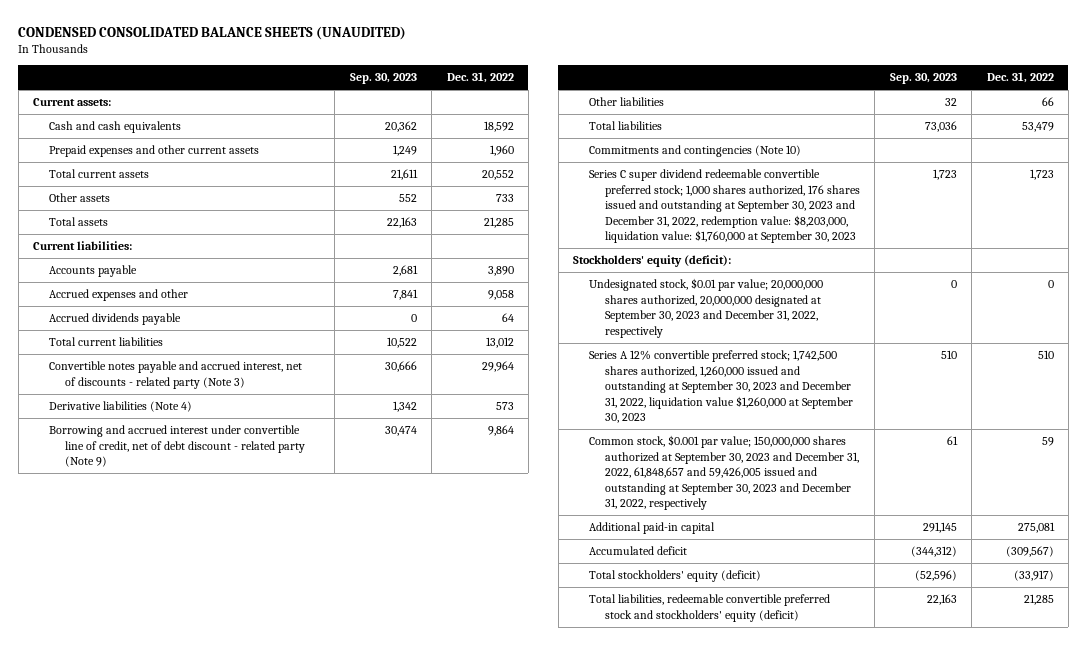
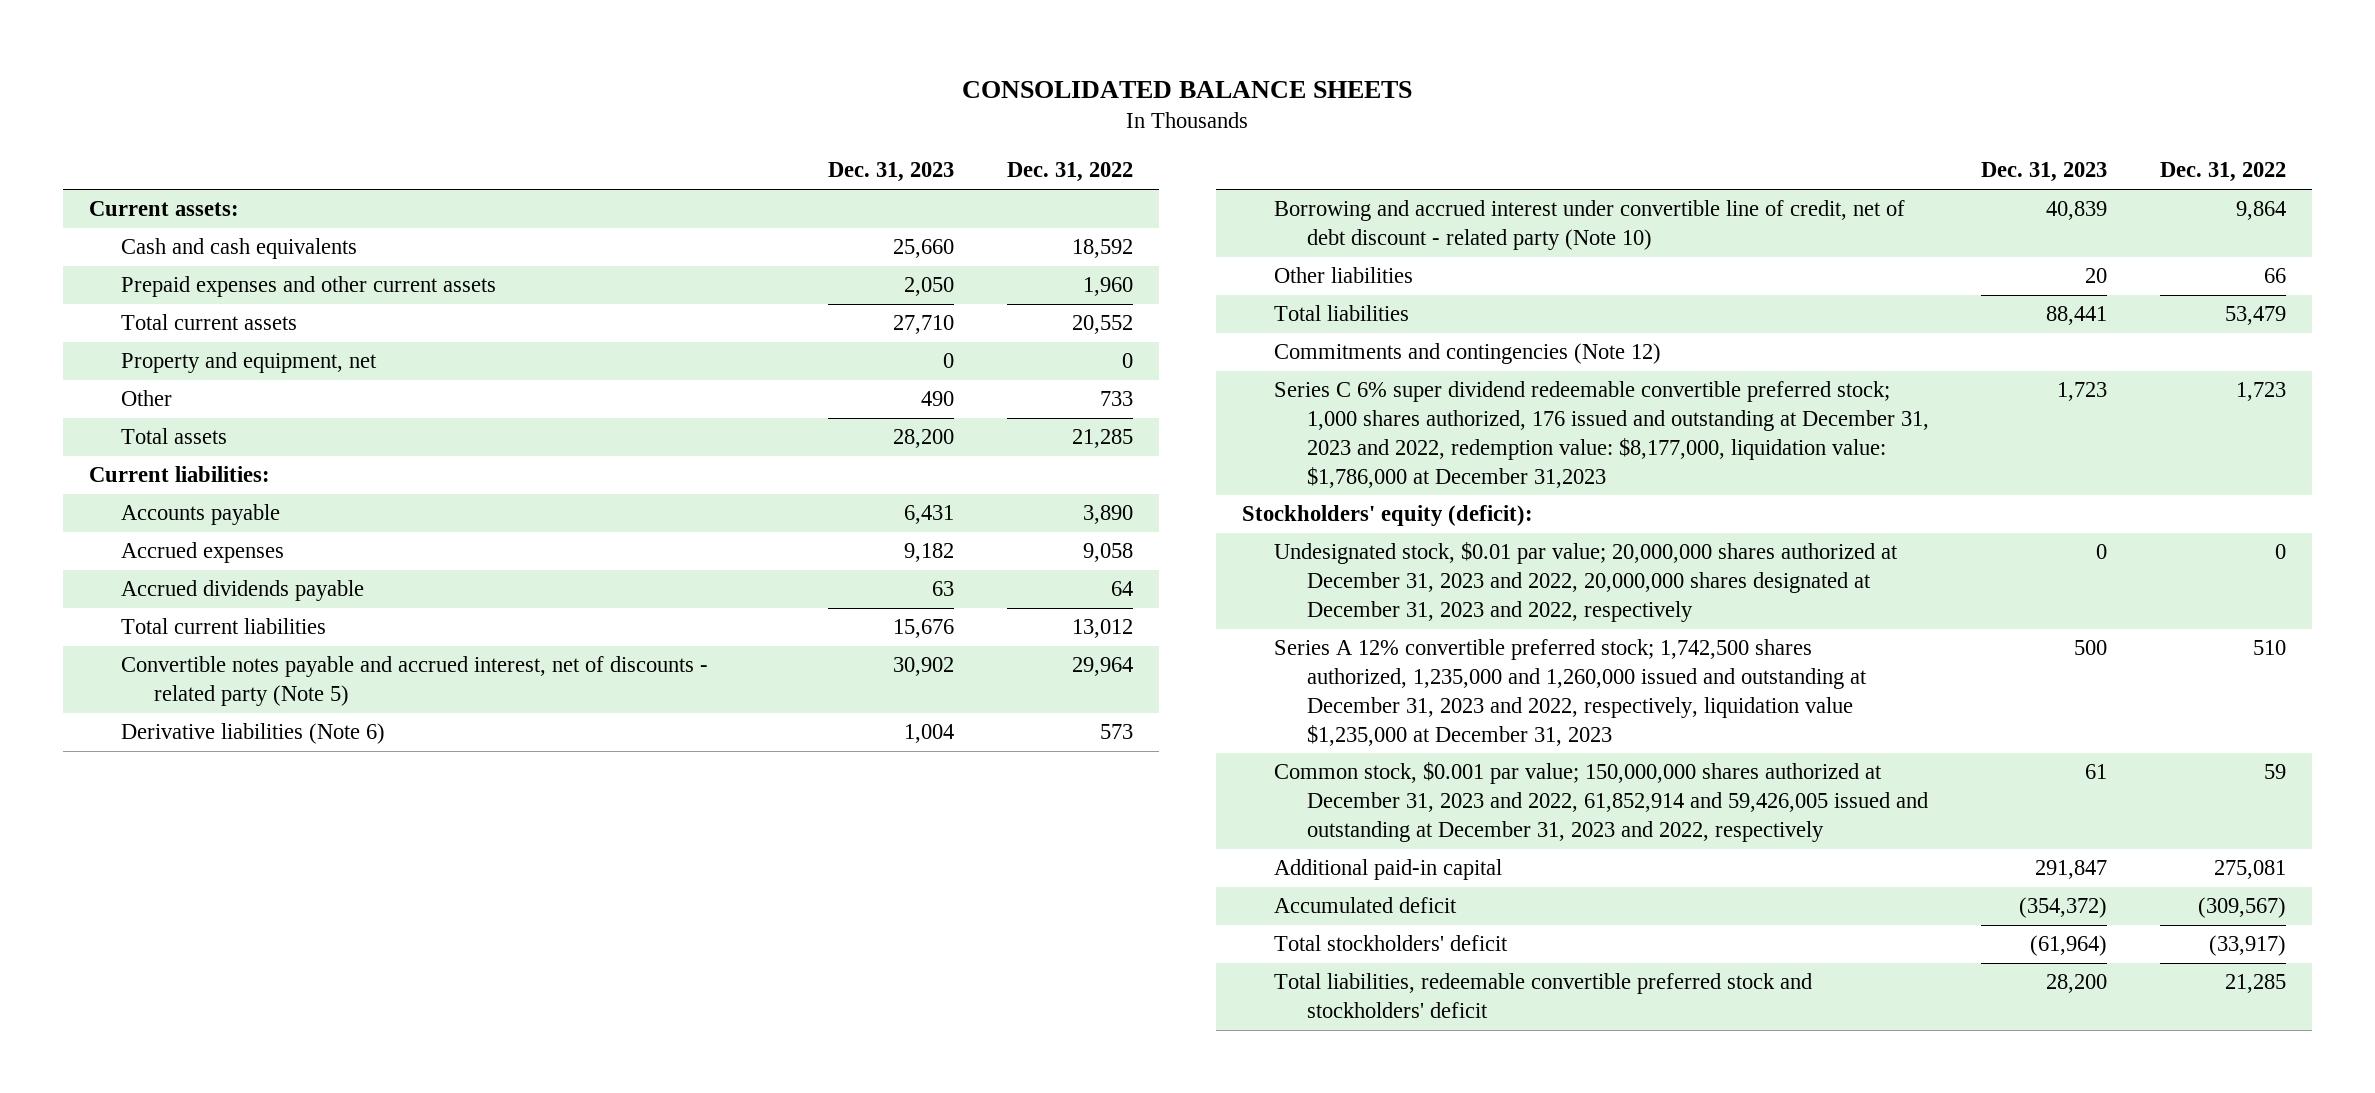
[18,25,407,40] CONDENSED CONSOLIDATED BALANCE SHEETS (UNAUDITED) -> [962,80,1413,98] CONSOLIDATED BALANCE SHEETS
[349,73,417,85] Sep. 30, 2023 -> none
none -> [828,162,955,183] Dec. 31, 2023
none -> [121,352,378,374] Property and equipment, net
[49,193,111,203] Other assets -> [121,390,173,407] Other
[49,289,189,302] Accrued expenses and other -> [121,542,285,564] Accrued expenses
[49,361,303,389] Convertible notes payable and accrued interest, net of discounts - related party (Note 3) -> [121,656,709,707] Convertible notes payable and accrued interest, net of discounts - related party (Note 5)
[49,401,193,413] Derivative liabilities (Note 4) -> [121,723,386,745] Derivative liabilities (Note 6)
[49,425,305,468] Borrowing and accrued interest under convertible line of credit, net of debt discount - related party (Note 9) -> [1274,200,1906,251] Borrowing and accrued interest under convertible line of credit, net of debt discount - related party (Note 10)
[589,145,802,158] Commitments and contingencies (Note 10) -> [1274,343,1662,365] Commitments and contingencies (Note 12)
[589,169,860,244] Series C super dividend redeemable convertible preferred stock; 1,000 shares authorized, 176 shares issued and outstanding at September 30, 2023 and December 31, 2022, redemption value: $8,203,000, liquidation value: $1,760,000 at September 30, 2023 -> [1274,381,1929,488] Series C 6% super dividend redeemable convertible preferred stock; 1,000 shares authorized, 176 issued and outstanding at December 31, 2023 and 2022, redemption value: $8,177,000, liquidation value: $1,786,000 at December 31,2023
[589,278,824,338] Undesignated stock, $0.01 par value; 20,000,000 shares authorized, 20,000,000 designated at September 30, 2023 and December 31, 2022, respectively -> [1274,542,1899,622] Undesignated stock, $0.01 par value; 20,000,000 shares authorized at December 31, 2023 and 2022, 20,000,000 shares designated at December 31, 2023 and 2022, respectively
[589,350,853,424] Series A 12% convertible preferred stock; 1,742,500 shares authorized, 1,260,000 issued and outstanding at September 30, 2023 and December 31, 2022, liquidation value $1,260,000 at September 30, 2023 -> [1274,639,1867,746] Series A 12% convertible preferred stock; 1,742,500 shares authorized, 1,235,000 and 1,260,000 issued and outstanding at December 31, 2023 and 2022, respectively, liquidation value $1,235,000 at December 31, 2023
[589,435,859,511] Common stock, $0.001 par value; 150,000,000 shares authorized at September 30, 2023 and December 31, 2022, 61,848,657 and 59,426,005 issued and outstanding at September 30, 2023 and December 31, 2022, respectively -> [1274,762,1928,842] Common stock, $0.001 par value; 150,000,000 shares authorized at December 31, 2023 and 2022, 61,852,914 and 59,426,005 issued and outstanding at December 31, 2023 and 2022, respectively
[589,570,762,583] Total stockholders' equity (deficit) -> [1274,935,1509,952] Total stockholders' deficit
[589,594,831,622] Total liabilities, redeemable convertible preferred stock and stockholders' equity (deficit) -> [1274,973,1813,1019] Total liabilities, redeemable convertible preferred stock and stockholders' deficit

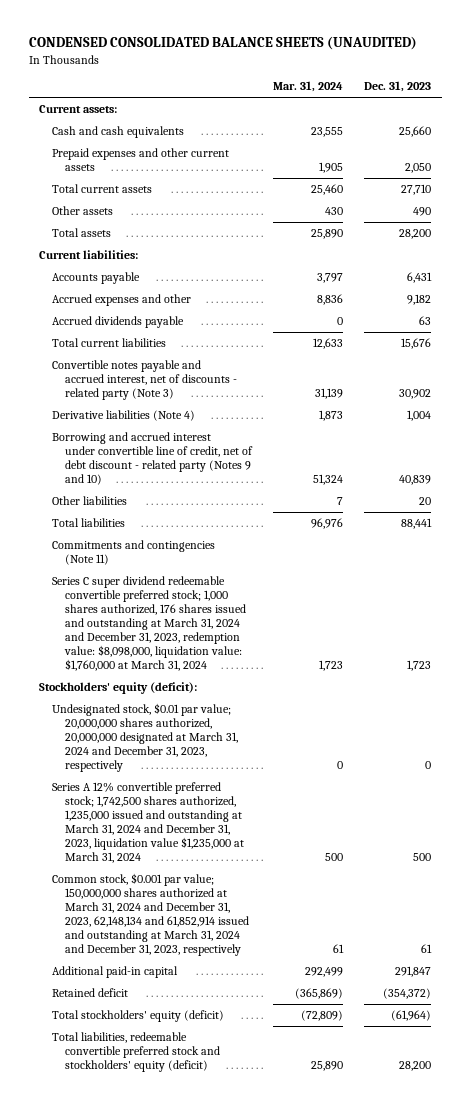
[962,80,1413,98] CONSOLIDATED BALANCE SHEETS -> [28,36,417,51] CONDENSED CONSOLIDATED BALANCE SHEETS (UNAUDITED)
[1006,162,1133,183] Dec. 31, 2022 -> none
none -> [273,81,344,93] Mar. 31, 2024
[121,352,378,374] Property and equipment, net -> none
[121,390,173,407] Other -> [52,205,114,215] Other assets
[121,542,285,564] Accrued expenses -> [52,293,192,306] Accrued expenses and other
[121,656,709,707] Convertible notes payable and accrued interest, net of discounts - related party (Note 5) -> [52,359,238,400] Convertible notes payable and accrued interest, net of discounts - related party (Note 3)
[121,723,386,745] Derivative liabilities (Note 6) -> [52,409,196,421] Derivative liabilities (Note 4)
[1274,200,1906,251] Borrowing and accrued interest under convertible line of credit, net of debt discount - related party (Note 10) -> [52,431,254,485] Borrowing and accrued interest under convertible line of credit, net of debt discount - related party (Notes 9 and 10)
[1274,343,1662,365] Commitments and contingencies (Note 12) -> [52,539,216,565] Commitments and contingencies (Note 11)
[1274,381,1929,488] Series C 6% super dividend redeemable convertible preferred stock; 1,000 shares authorized, 176 issued and outstanding at December 31, 2023 and 2022, redemption value: $8,177,000, liquidation value: $1,786,000 at December 31,2023 -> [52,575,247,672] Series C super dividend redeemable convertible preferred stock; 1,000 shares authorized, 176 shares issued and outstanding at March 31, 2024 and December 31, 2023, redemption value: $8,098,000, liquidation value: $1,760,000 at March 31, 2024
[1274,542,1899,622] Undesignated stock, $0.01 par value; 20,000,000 shares authorized at December 31, 2023 and 2022, 20,000,000 shares designated at December 31, 2023 and 2022, respectively -> [52,702,239,772] Undesignated stock, $0.01 par value; 20,000,000 shares authorized, 20,000,000 designated at March 31, 2024 and December 31, 2023, respectively
[1274,639,1867,746] Series A 12% convertible preferred stock; 1,742,500 shares authorized, 1,235,000 and 1,260,000 issued and outstanding at December 31, 2023 and 2022, respectively, liquidation value $1,235,000 at December 31, 2023 -> [52,781,245,864] Series A 12% convertible preferred stock; 1,742,500 shares authorized, 1,235,000 issued and outstanding at March 31, 2024 and December 31, 2023, liquidation value $1,235,000 at March 31, 2024
[1274,762,1928,842] Common stock, $0.001 par value; 150,000,000 shares authorized at December 31, 2023 and 2022, 61,852,914 and 59,426,005 issued and outstanding at December 31, 2023 and 2022, respectively -> [52,872,250,957] Common stock, $0.001 par value; 150,000,000 shares authorized at March 31, 2024 and December 31, 2023, 62,148,134 and 61,852,914 issued and outstanding at March 31, 2024 and December 31, 2023, respectively
[1274,897,1458,914] Accumulated deficit -> [52,987,129,997] Retained deficit
[1274,935,1509,952] Total stockholders' deficit -> [52,1009,225,1022] Total stockholders' equity (deficit)
[1274,973,1813,1019] Total liabilities, redeemable convertible preferred stock and stockholders' deficit -> [52,1031,221,1072] Total liabilities, redeemable convertible preferred stock and stockholders' equity (deficit)

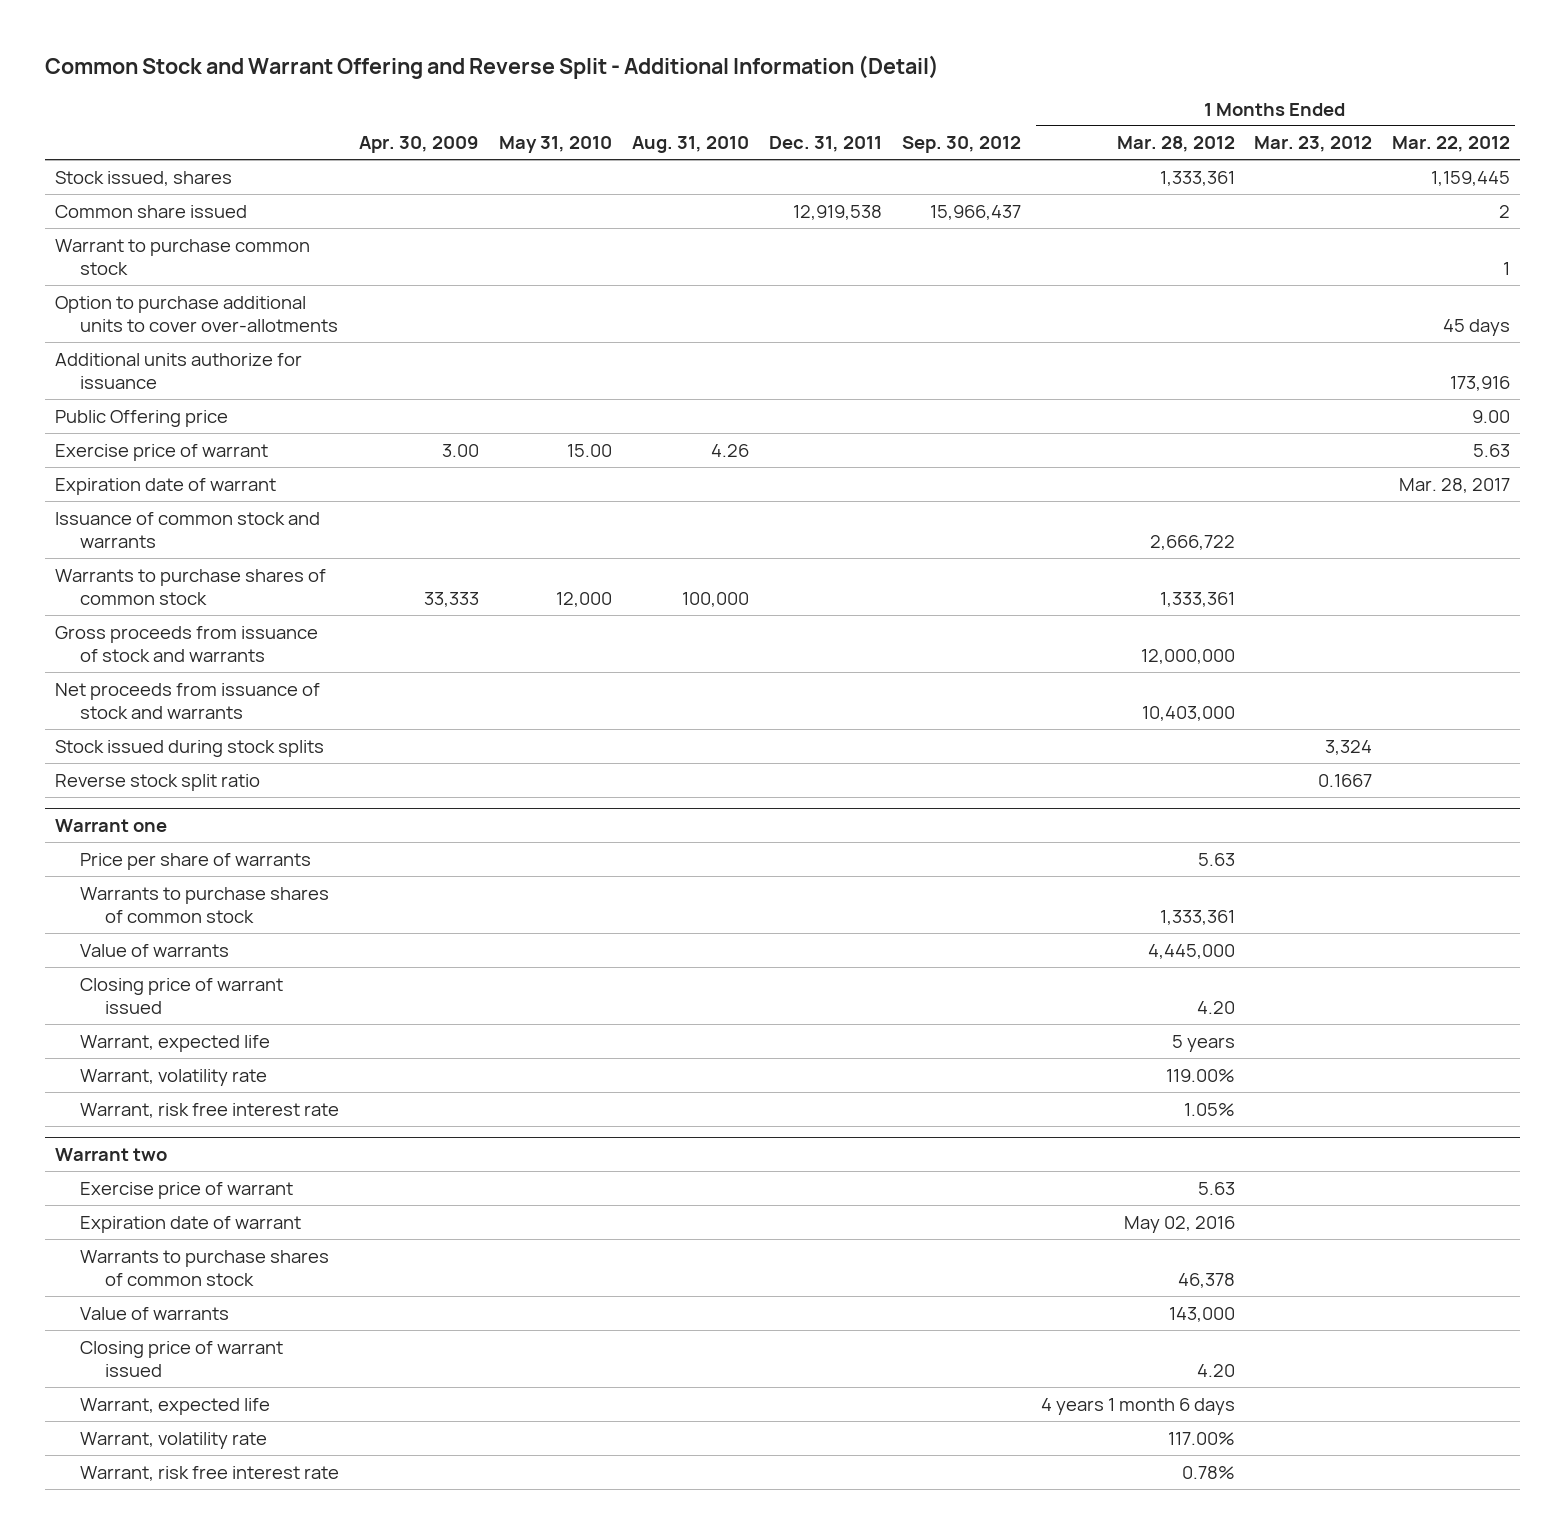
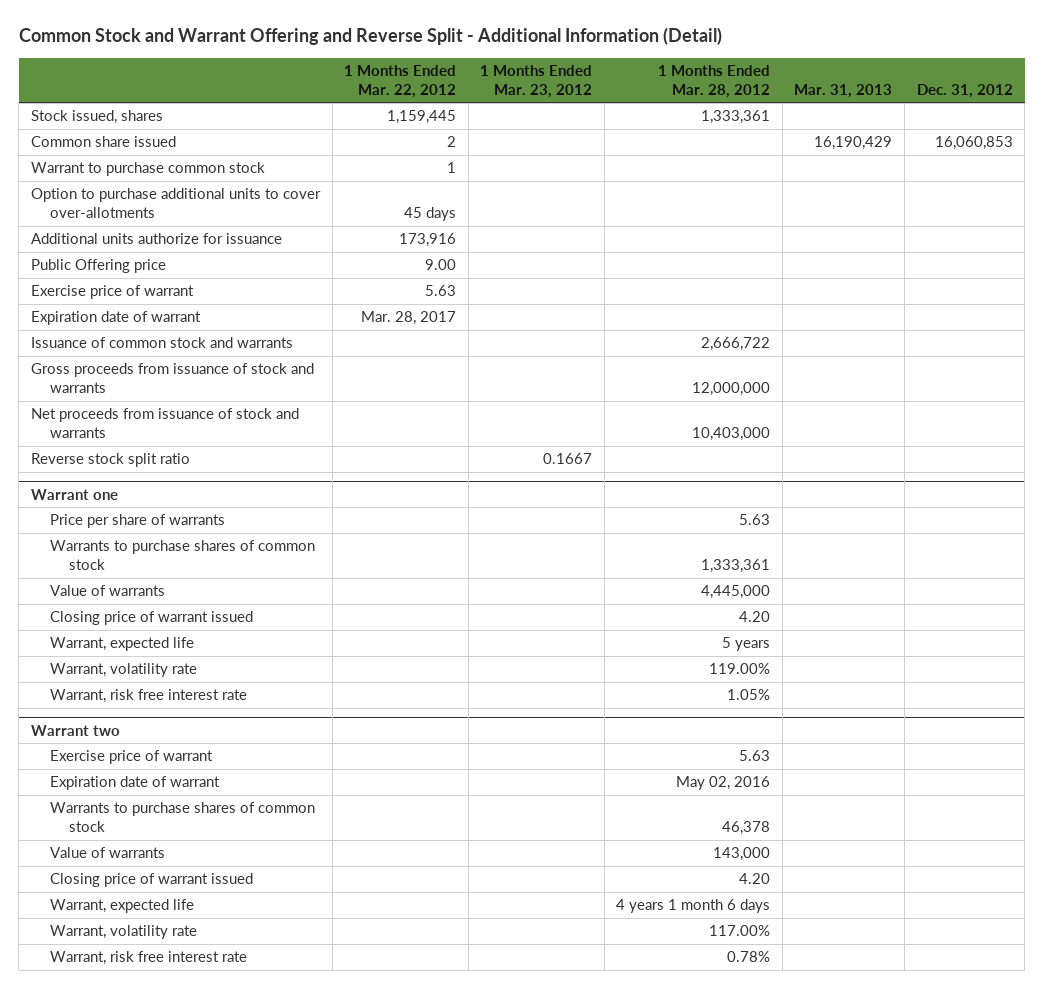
[358,136,479,154] Apr. 30, 2009 -> none
[498,136,612,154] May 31, 2010 -> none
[631,136,749,154] Aug. 31, 2010 -> none
[768,136,882,153] Dec. 31, 2011 -> none
[901,136,1021,154] Sep. 30, 2012 -> none
none -> [794,83,893,98] Mar. 31, 2013
none -> [916,83,1013,98] Dec. 31, 2012
[54,568,326,605] Warrants to purchase shares of common stock -> none
[54,739,324,757] Stock issued during stock splits -> none

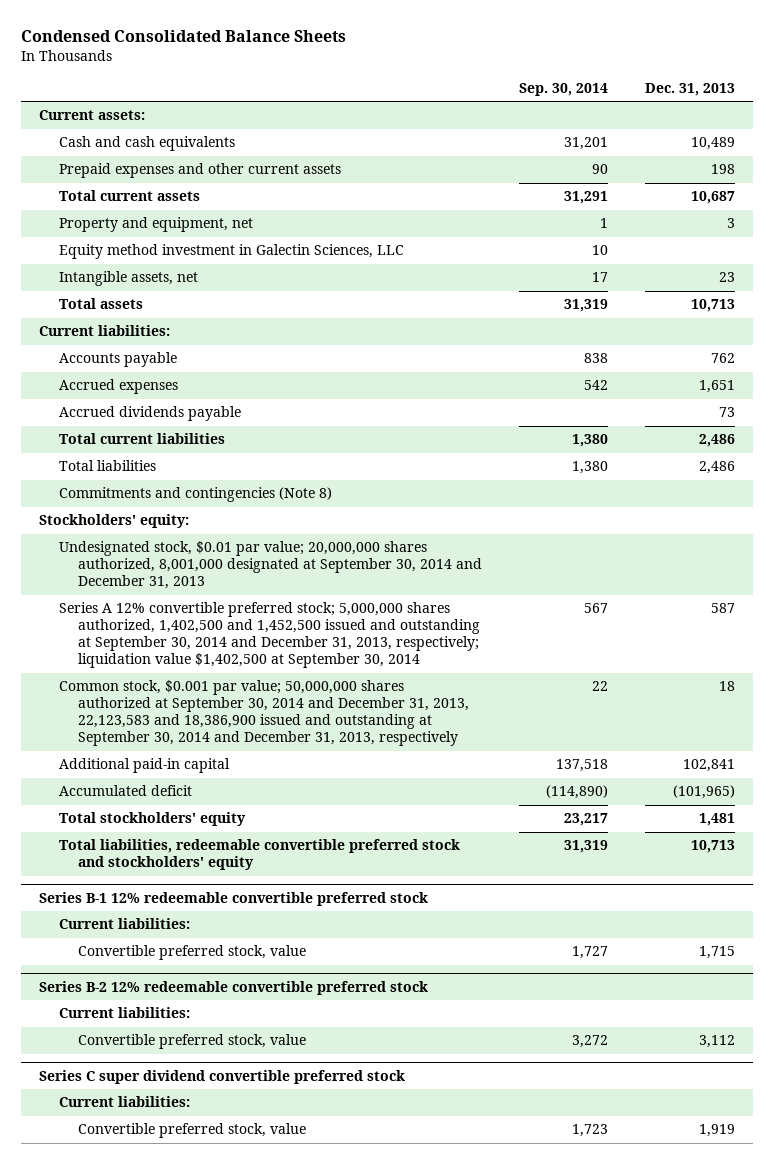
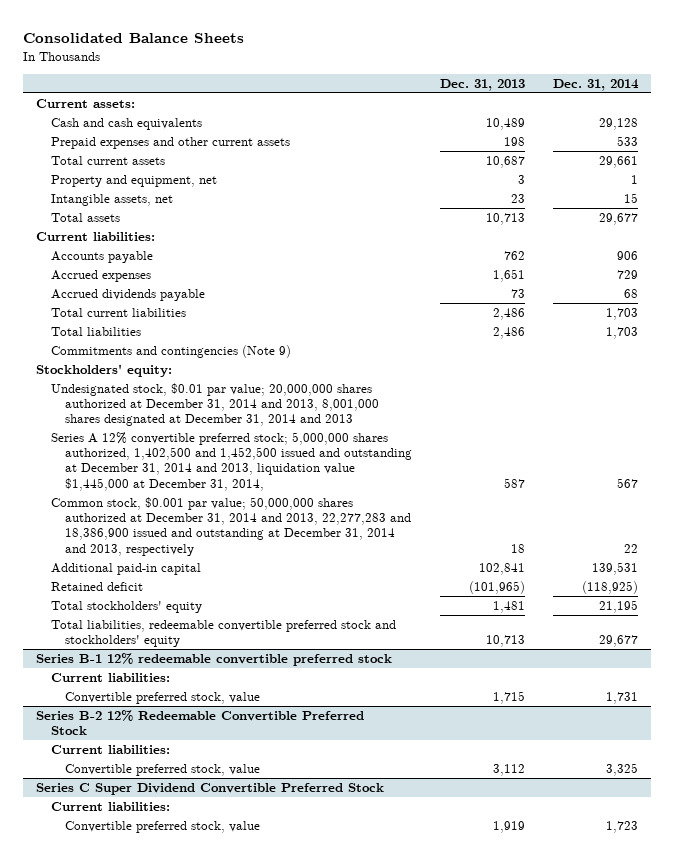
[20,30,346,43] Condensed Consolidated Balance Sheets -> [22,32,244,43] Consolidated Balance Sheets
[518,83,608,97] Sep. 30, 2014 -> none
none -> [552,78,639,91] Dec. 31, 2014
[58,244,404,260] Equity method investment in Galectin Sciences, LLC -> none
[58,487,332,503] Commitments and contingencies (Note 8) -> [50,345,291,359] Commitments and contingencies (Note 9)
[58,541,482,590] Undesignated stock, $0.01 par value; 20,000,000 shares authorized, 8,001,000 designated at September 30, 2014 and December 31, 2013 -> [50,383,380,427] Undesignated stock, $0.01 par value; 20,000,000 shares authorized at December 31, 2014 and 2013, 8,001,000 shares designated at December 31, 2014 and 2013
[58,602,480,669] Series A 12% convertible preferred stock; 5,000,000 shares authorized, 1,402,500 and 1,452,500 issued and outstanding at September 30, 2014 and December 31, 2013, respectively; liquidation value $1,402,500 at September 30, 2014 -> [50,432,413,491] Series A 12% convertible preferred stock; 5,000,000 shares authorized, 1,402,500 and 1,452,500 issued and outstanding at December 31, 2014 and 2013, liquidation value $1,445,000 at December 31, 2014,
[58,680,469,747] Common stock, $0.001 par value; 50,000,000 shares authorized at September 30, 2014 and December 31, 2013, 22,123,583 and 18,386,900 issued and outstanding at September 30, 2014 and December 31, 2013, respectively -> [50,497,412,556] Common stock, $0.001 par value; 50,000,000 shares authorized at December 31, 2014 and 2013, 22,277,283 and 18,386,900 issued and outstanding at December 31, 2014 and 2013, respectively
[58,785,192,797] Accumulated deficit -> [50,582,143,592] Retained deficit
[39,980,429,995] Series B-2 12% redeemable convertible preferred stock -> [36,710,365,736] Series B-2 12% Redeemable Convertible Preferred Stock
[39,1069,406,1084] Series C super dividend convertible preferred stock -> [36,783,385,796] Series C Super Dividend Convertible Preferred Stock

